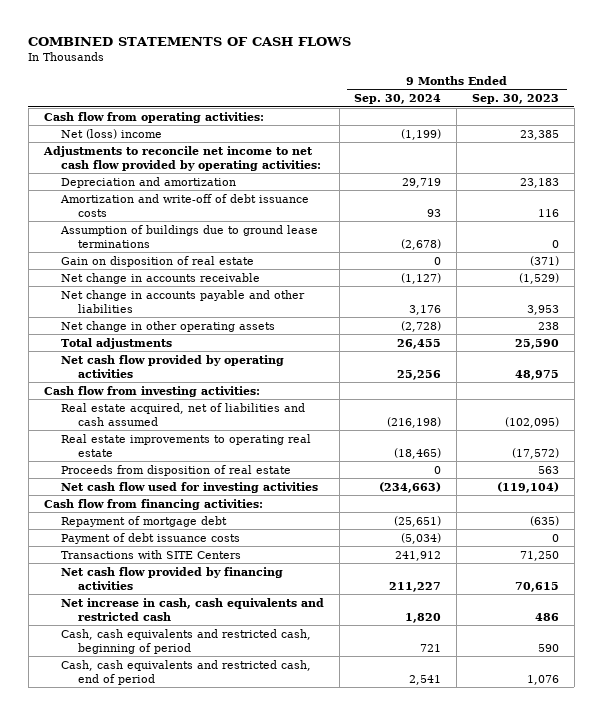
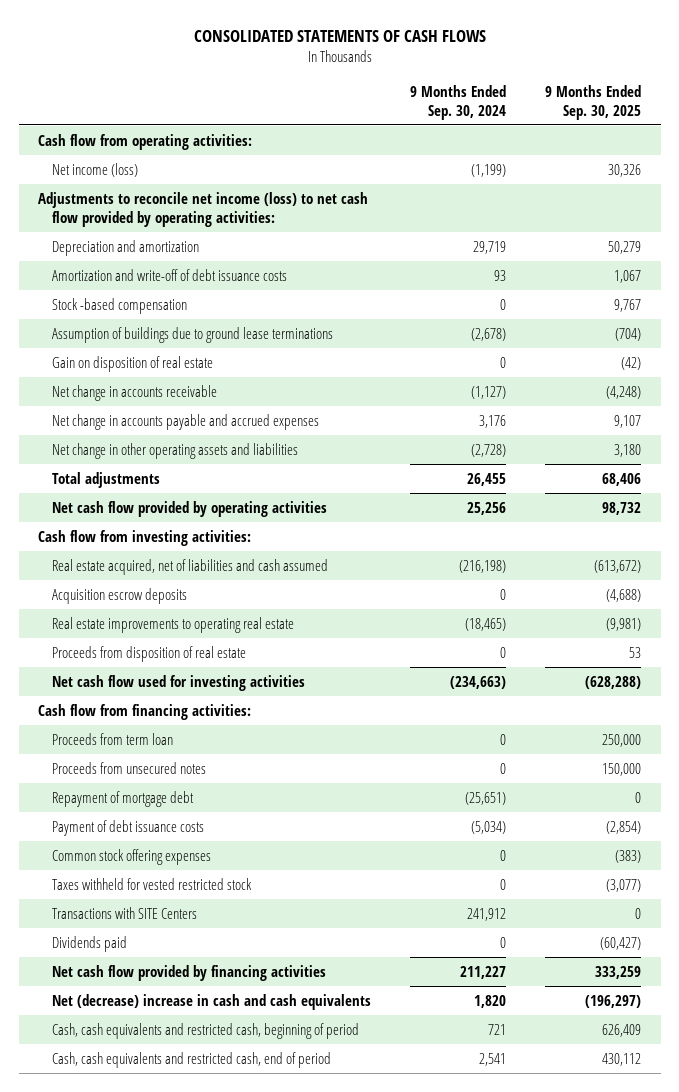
[28,36,352,46] COMBINED STATEMENTS OF CASH FLOWS -> [193,29,486,42] CONSOLIDATED STATEMENTS OF CASH FLOWS
[472,94,560,105] Sep. 30, 2023 -> none
none -> [544,84,641,120] 9 Months Ended Sep. 30, 2025
[60,128,162,139] Net (loss) income -> [51,162,138,177] Net income (loss)
[42,145,321,171] Adjustments to reconcile net income to net cash flow provided by operating activities: -> [38,191,369,227] Adjustments to reconcile net income (loss) to net cash flow provided by operating activities:
none -> [51,297,187,314] Stock -based compensation
[60,289,305,313] Net change in accounts payable and other liabilities -> [51,413,319,430] Net change in accounts payable and accrued expenses
[60,320,275,332] Net change in other operating assets -> [51,442,298,459] Net change in other operating assets and liabilities
none -> [51,587,187,604] Acquisition escrow deposits
none -> [51,732,173,745] Proceeds from term loan
none -> [51,761,206,774] Proceeds from unsecured notes
none -> [51,848,211,865] Common stock offering expenses
none -> [51,877,252,890] Taxes withheld for vested restricted stock
none -> [51,935,127,952] Dividends paid
[60,597,324,621] Net increase in cash, cash equivalents and restricted cash -> [51,993,371,1010] Net (decrease) increase in cash and cash equivalents

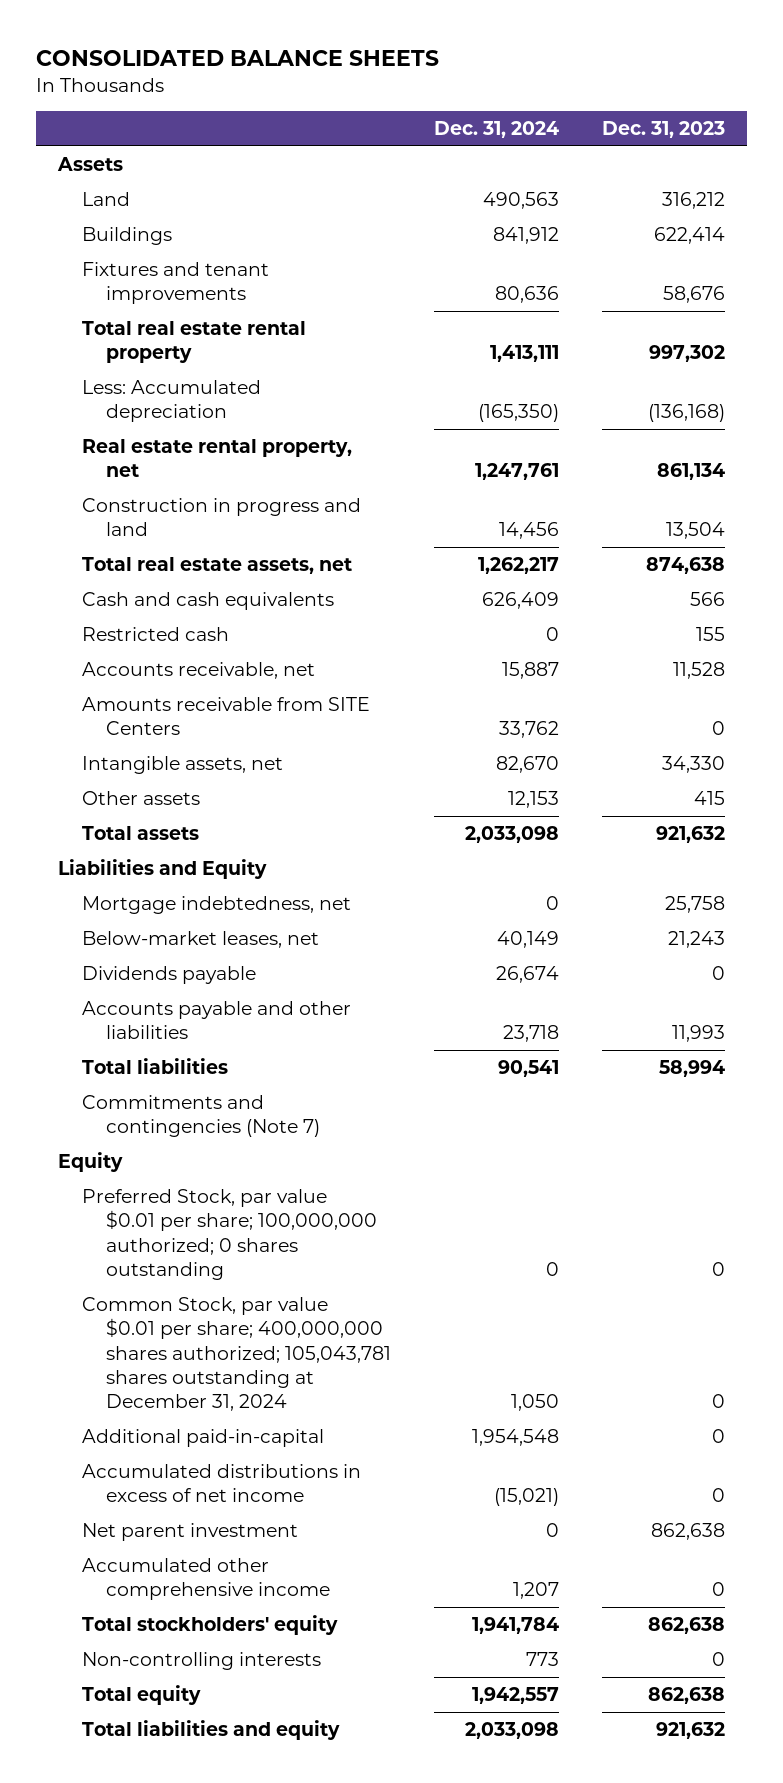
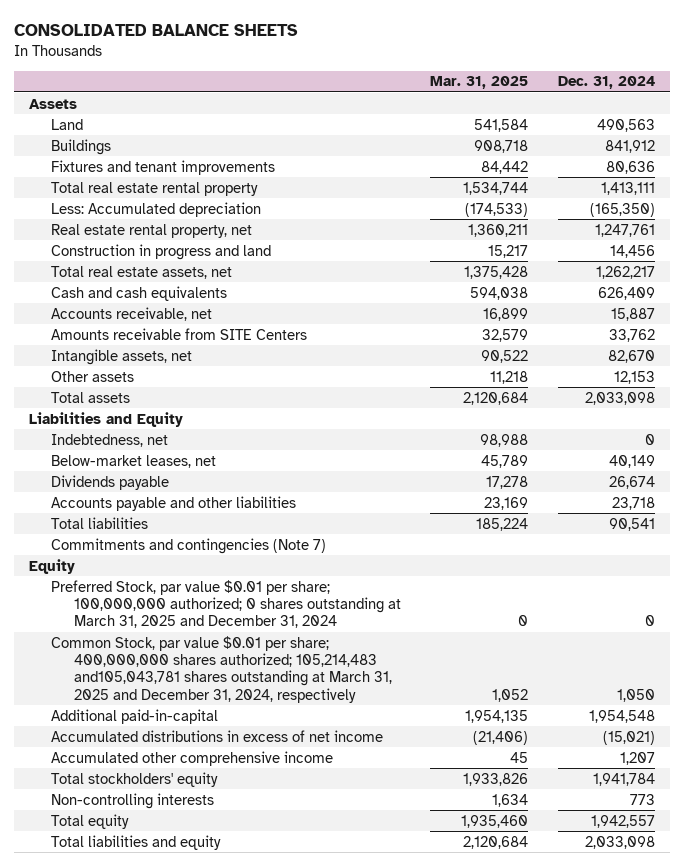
[602,120,726,138] Dec. 31, 2023 -> none
none -> [430,76,529,90] Mar. 31, 2025
[82,627,230,642] Restricted cash -> none
[82,896,352,915] Mortgage indebtedness, net -> [51,433,169,447] Indebtedness, net
[82,1189,378,1281] Preferred Stock, par value $0.01 per share; 100,000,000 authorized; 0 shares outstanding -> [51,579,401,629] Preferred Stock, par value $0.01 per share; 100,000,000 authorized; 0 shares outstanding at March 31, 2025 and December 31, 2024
[82,1297,392,1412] Common Stock, par value $0.01 per share; 400,000,000 shares authorized; 105,043,781 shares outstanding at December 31, 2024 -> [51,635,392,703] Common Stock, par value $0.01 per share; 400,000,000 shares authorized; 105,214,483 and105,043,781 shares outstanding at March 31, 2025 and December 31, 2024, respectively
[82,1523,299,1542] Net parent investment -> none

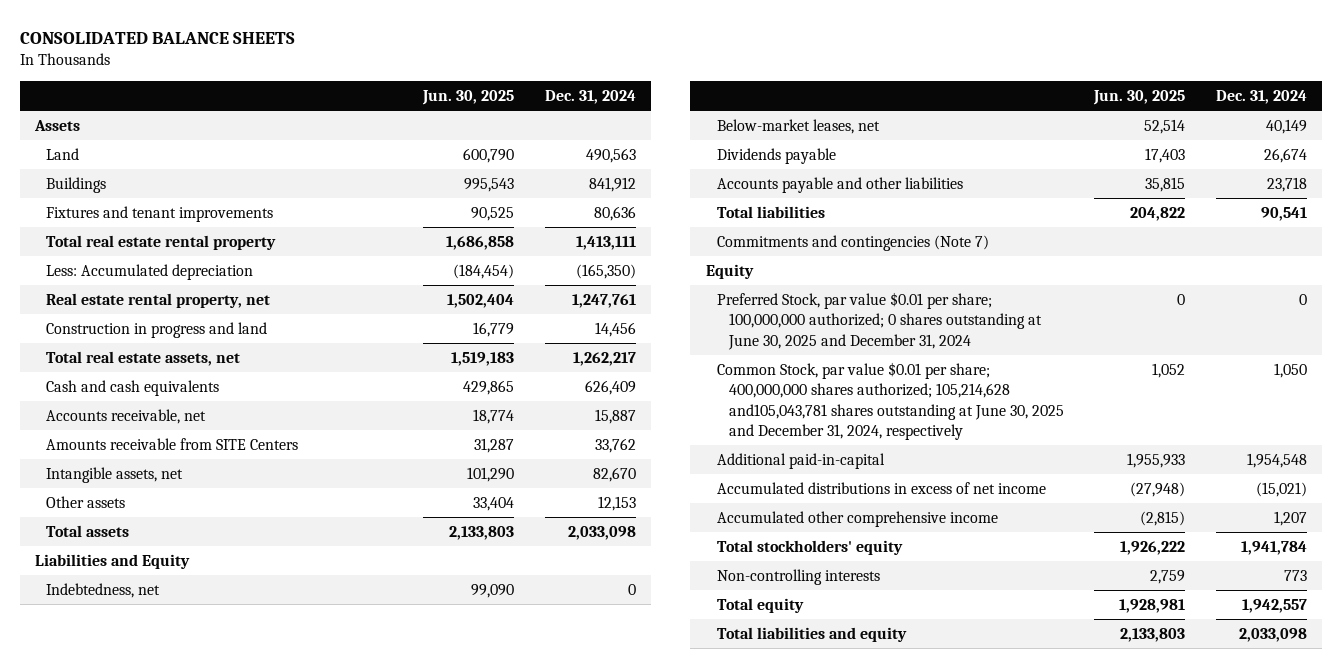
[430,76,529,90] Mar. 31, 2025 -> none
none -> [422,90,515,106] Jun. 30, 2025
[51,579,401,629] Preferred Stock, par value $0.01 per share; 100,000,000 authorized; 0 shares outstanding at March 31, 2025 and December 31, 2024 -> [717,291,1042,350] Preferred Stock, par value $0.01 per share; 100,000,000 authorized; 0 shares outstanding at June 30, 2025 and December 31, 2024
[51,635,392,703] Common Stock, par value $0.01 per share; 400,000,000 shares authorized; 105,214,483 and105,043,781 shares outstanding at March 31, 2025 and December 31, 2024, respectively -> [717,361,1064,441] Common Stock, par value $0.01 per share; 400,000,000 shares authorized; 105,214,628 and105,043,781 shares outstanding at June 30, 2025 and December 31, 2024, respectively

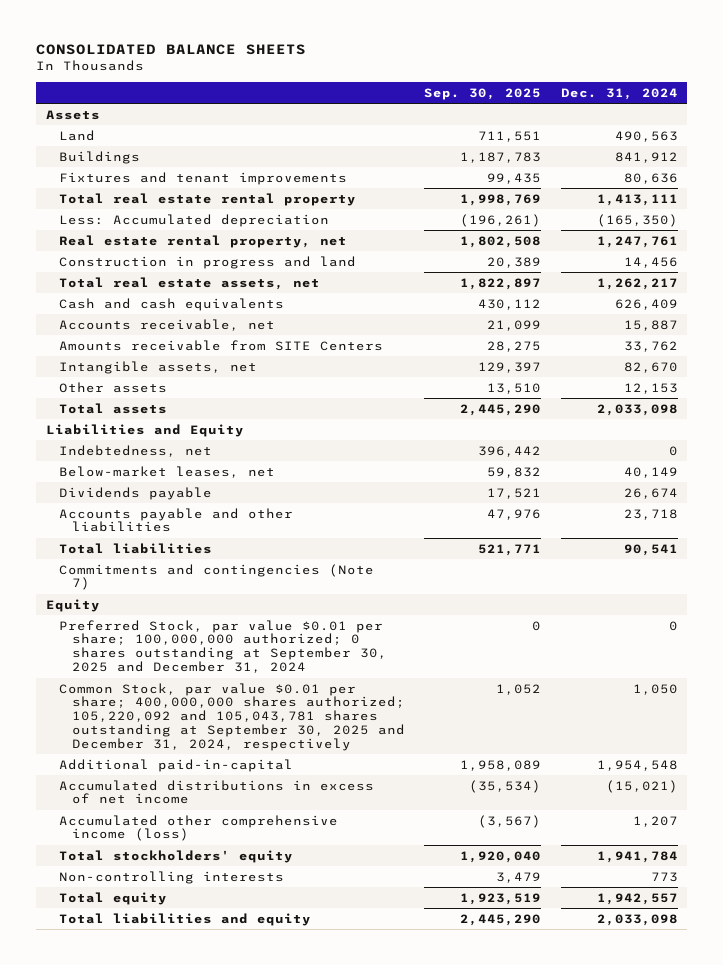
[422,90,515,106] Jun. 30, 2025 -> none
none -> [424,87,542,100] Sep. 30, 2025
[717,291,1042,350] Preferred Stock, par value $0.01 per share; 100,000,000 authorized; 0 shares outstanding at June 30, 2025 and December 31, 2024 -> [58,619,387,674] Preferred Stock, par value $0.01 per share; 100,000,000 authorized; 0 shares outstanding at September 30, 2025 and December 31, 2024
[717,361,1064,441] Common Stock, par value $0.01 per share; 400,000,000 shares authorized; 105,214,628 and105,043,781 shares outstanding at June 30, 2025 and December 31, 2024, respectively -> [58,682,405,751] Common Stock, par value $0.01 per share; 400,000,000 shares authorized; 105,220,092 and 105,043,781 shares outstanding at September 30, 2025 and December 31, 2024, respectively
[717,510,999,527] Accumulated other comprehensive income -> [58,814,338,842] Accumulated other comprehensive income (loss)

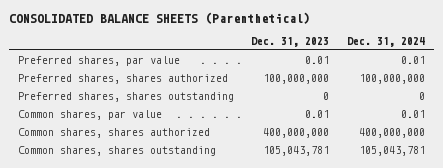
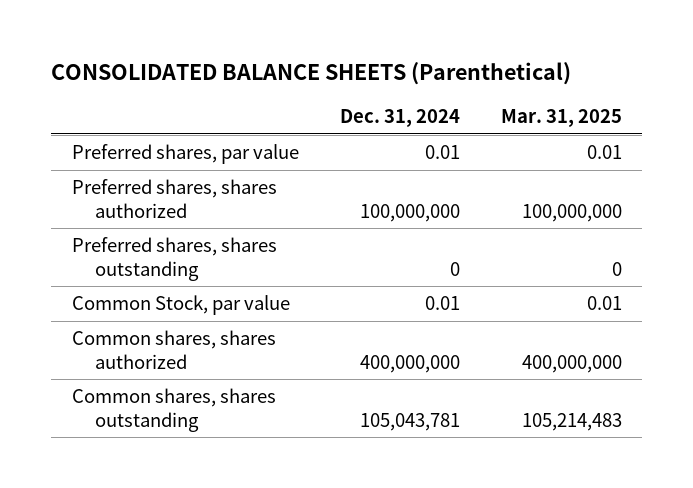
[251,37,330,48] Dec. 31, 2023 -> none
none -> [500,109,622,128] Mar. 31, 2025
[17,110,162,121] Common shares, par value -> [71,295,290,316] Common Stock, par value

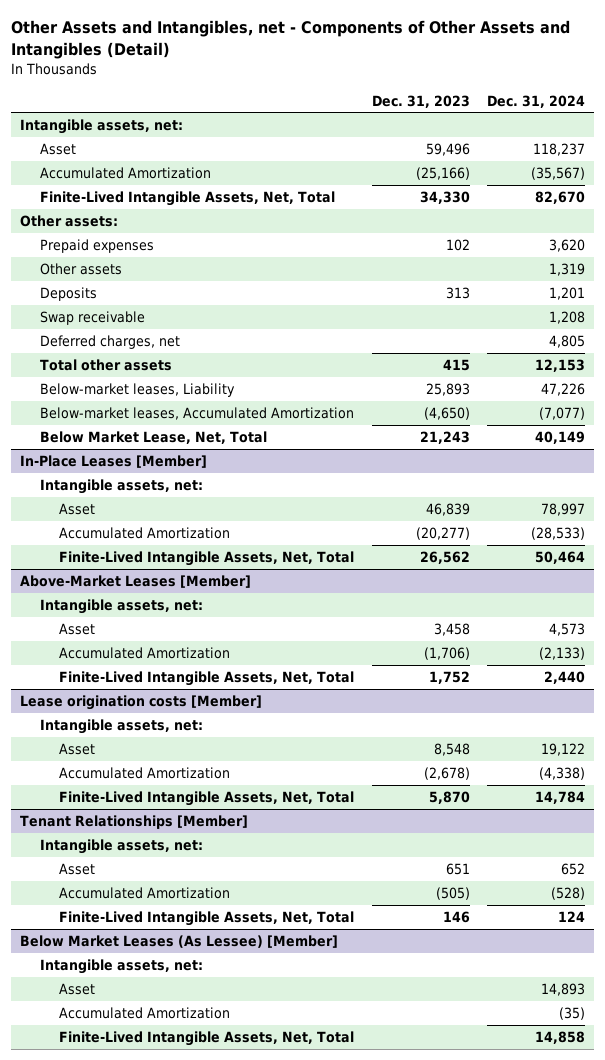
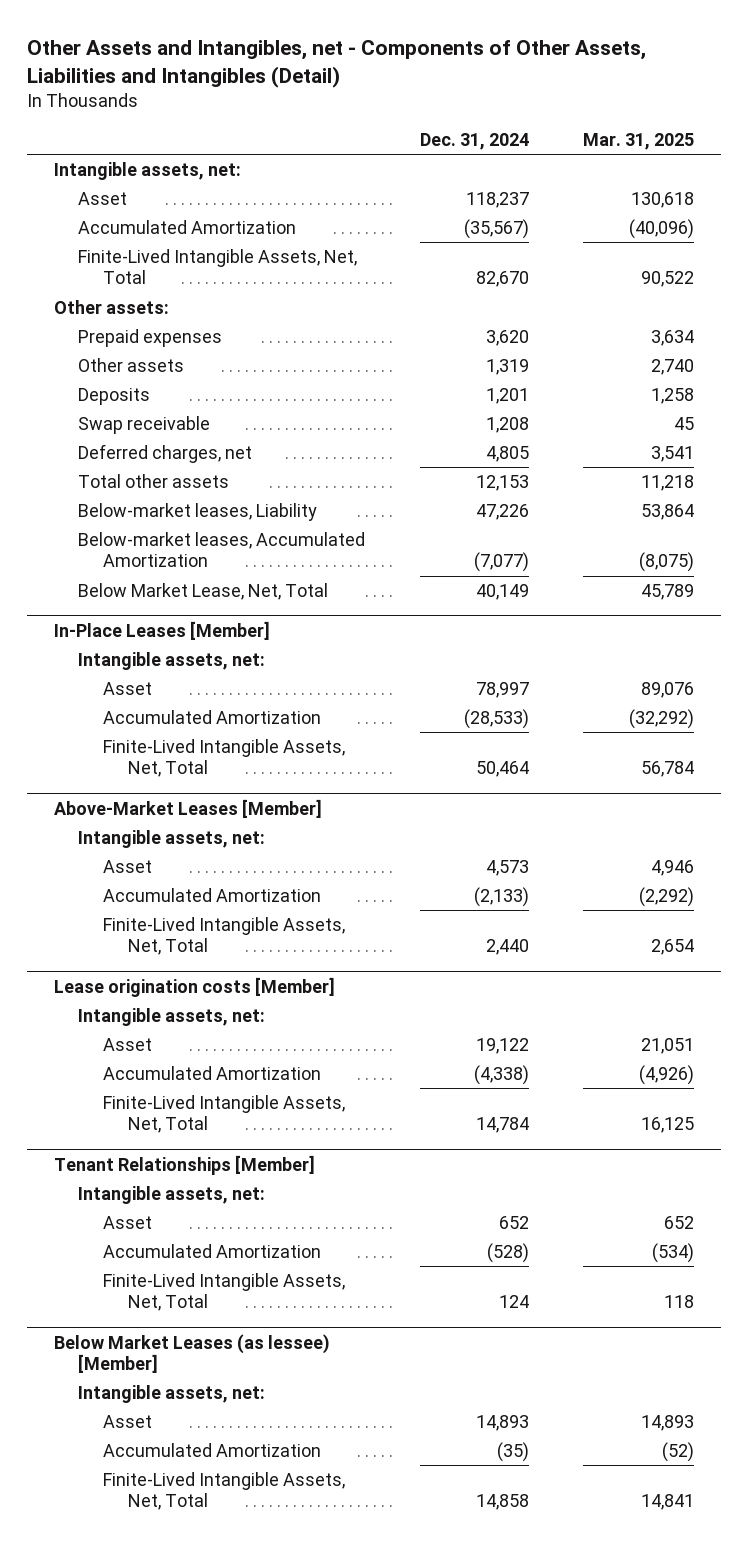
[11,20,571,60] Other Assets and Intangibles, net - Components of Other Assets and Intangibles (Detail) -> [26,39,646,88] Other Assets and Intangibles, net - Components of Other Assets, Liabilities and Intangibles (Detail)
[371,94,470,108] Dec. 31, 2023 -> none
none -> [582,133,694,151] Mar. 31, 2025
[20,935,339,949] Below Market Leases (As Lessee) [Member] -> [53,1333,330,1374] Below Market Leases (as lessee) [Member]

